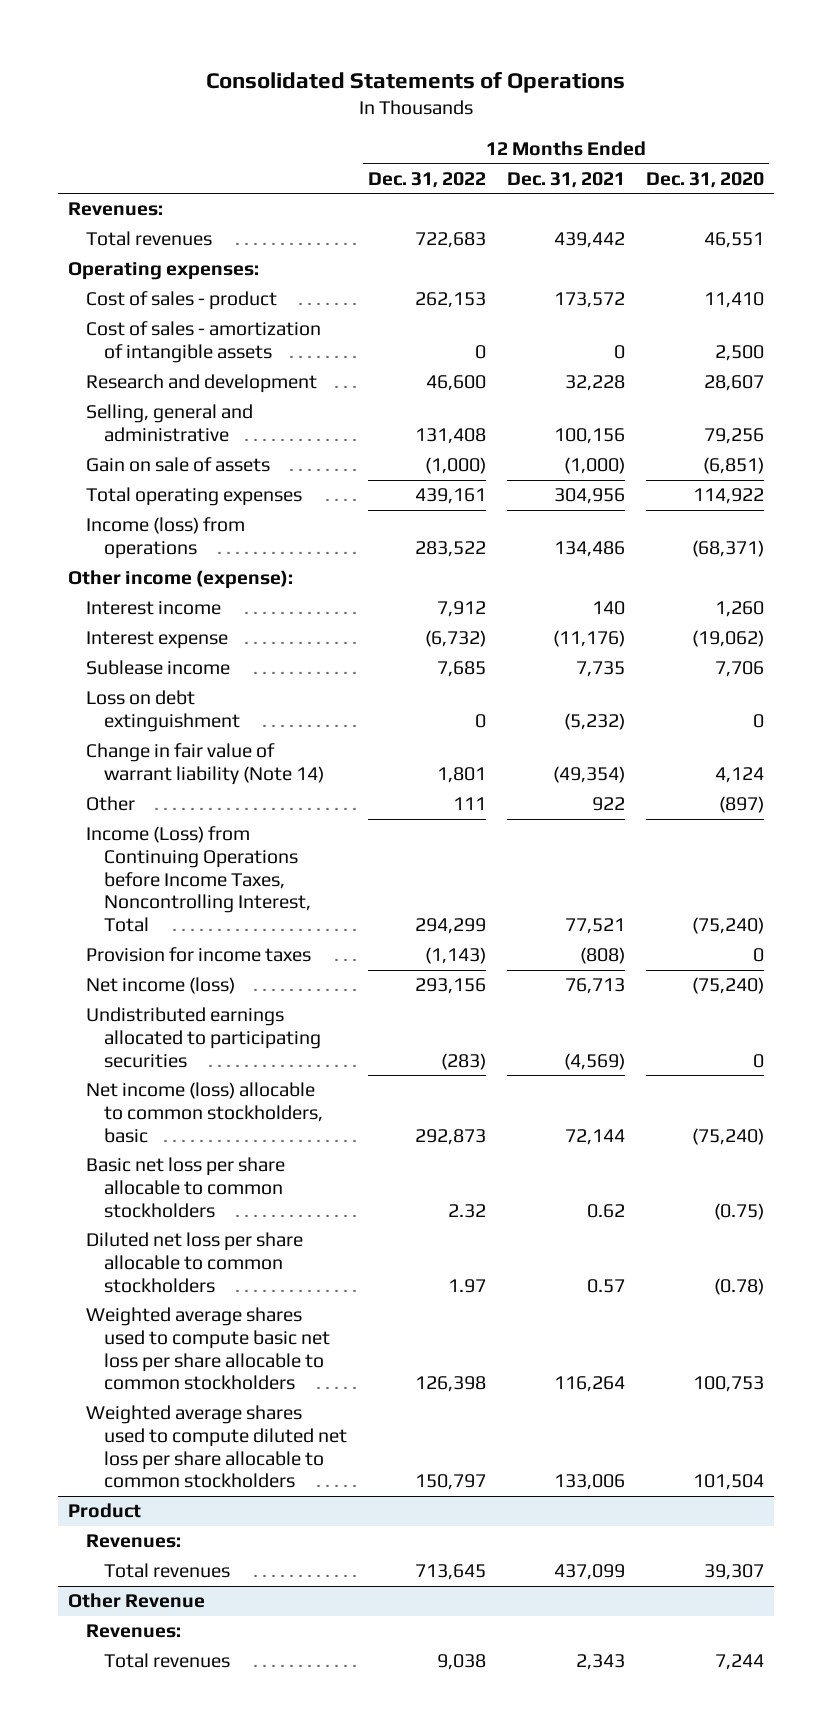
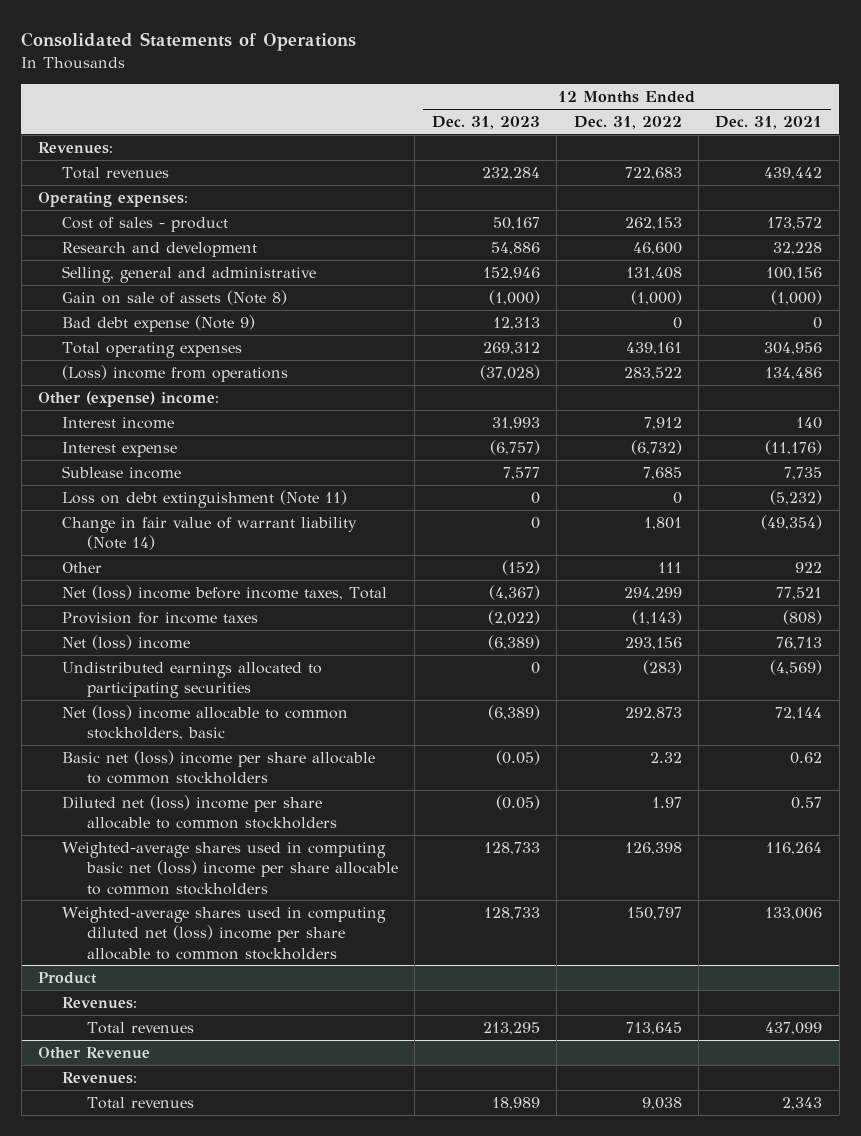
[645,171,764,188] Dec. 31, 2020 -> none
none -> [431,115,540,129] Dec. 31, 2023
[86,321,322,363] Cost of sales - amortization of intangible assets -> none
[86,457,271,473] Gain on sale of assets -> [62,289,288,305] Gain on sale of assets (Note 8)
none -> [62,314,256,332] Bad debt expense (Note 9)
[86,517,246,559] Income (loss) from operations -> [62,364,289,382] (Loss) income from operations
[68,570,294,590] Other income (expense): -> [38,390,220,407] Other (expense) income:
[86,690,240,732] Loss on debt extinguishment -> [62,489,348,508] Loss on debt extinguishment (Note 11)
[86,826,311,932] Income (Loss) from Continuing Operations before Income Taxes, Noncontrolling Interest, Total -> [62,584,388,600] Net (loss) income before income taxes, Total
[86,977,236,995] Net income (loss) -> [62,634,191,650] Net (loss) income
[86,1082,323,1143] Net income (loss) allocable to common stockholders, basic -> [62,704,349,741] Net (loss) income allocable to common stockholders, basic
[86,1157,286,1218] Basic net loss per share allocable to common stockholders -> [62,749,376,785] Basic net (loss) income per share allocable to common stockholders
[86,1232,304,1293] Diluted net loss per share allocable to common stockholders -> [62,794,337,830] Diluted net (loss) income per share allocable to common stockholders
[86,1307,330,1391] Weighted average shares used to compute basic net loss per share allocable to common stockholders -> [62,841,398,895] Weighted-average shares used in computing basic net (loss) income per share allocable to common stockholders
[86,1405,347,1489] Weighted average shares used to compute diluted net loss per share allocable to common stockholders -> [62,906,387,960] Weighted-average shares used in computing diluted net (loss) income per share allocable to common stockholders

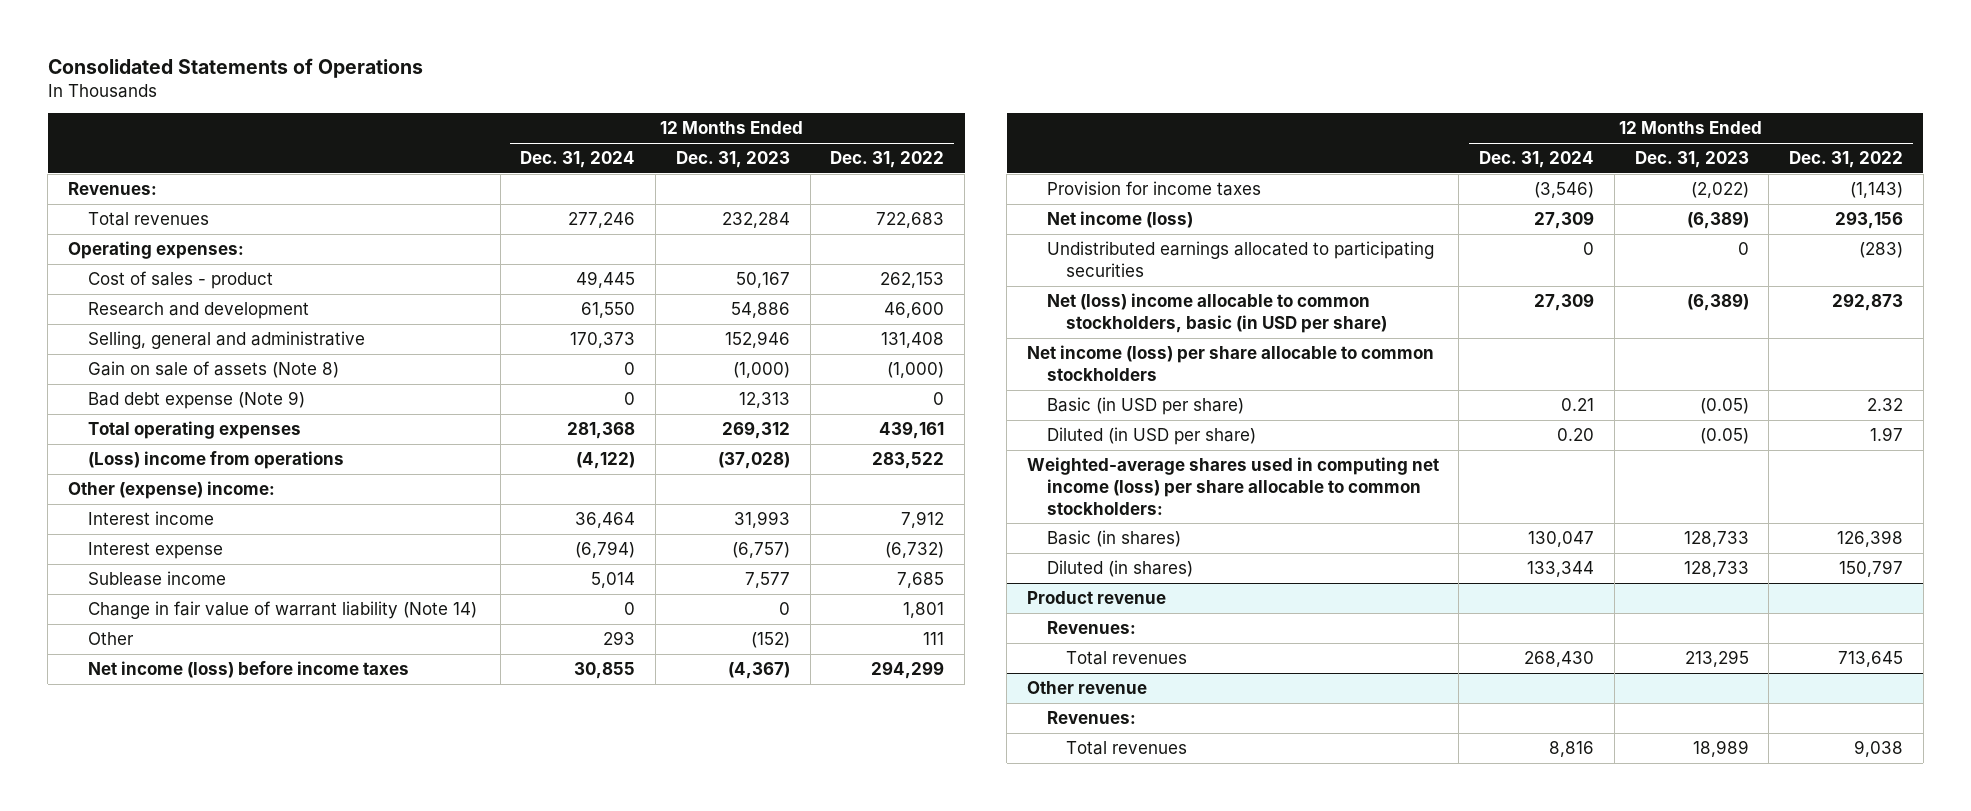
[715,115,823,129] Dec. 31, 2021 -> none
none -> [520,151,636,169] Dec. 31, 2024
[62,489,348,508] Loss on debt extinguishment (Note 11) -> none
[62,584,388,600] Net (loss) income before income taxes, Total -> [87,661,409,679] Net income (loss) before income taxes
[62,634,191,650] Net (loss) income -> [1046,211,1193,229] Net income (loss)
[62,704,349,741] Net (loss) income allocable to common stockholders, basic -> [1046,293,1388,333] Net (loss) income allocable to common stockholders, basic (in USD per share)
none -> [1026,345,1434,381] Net income (loss) per share allocable to common stockholders
[62,749,376,785] Basic net (loss) income per share allocable to common stockholders -> [1046,397,1244,416] Basic (in USD per share)
[62,794,337,830] Diluted net (loss) income per share allocable to common stockholders -> [1046,427,1256,446] Diluted (in USD per share)
none -> [1026,457,1439,515] Weighted-average shares used in computing net income (loss) per share allocable to common stockholders:
[62,841,398,895] Weighted-average shares used in computing basic net (loss) income per share allocable to common stockholders -> [1046,530,1181,548] Basic (in shares)
[62,906,387,960] Weighted-average shares used in computing diluted net (loss) income per share allocable to common stockholders -> [1046,560,1193,578] Diluted (in shares)
[38,971,98,984] Product -> [1026,591,1166,605] Product revenue
[38,1046,151,1059] Other Revenue -> [1026,681,1147,695] Other revenue

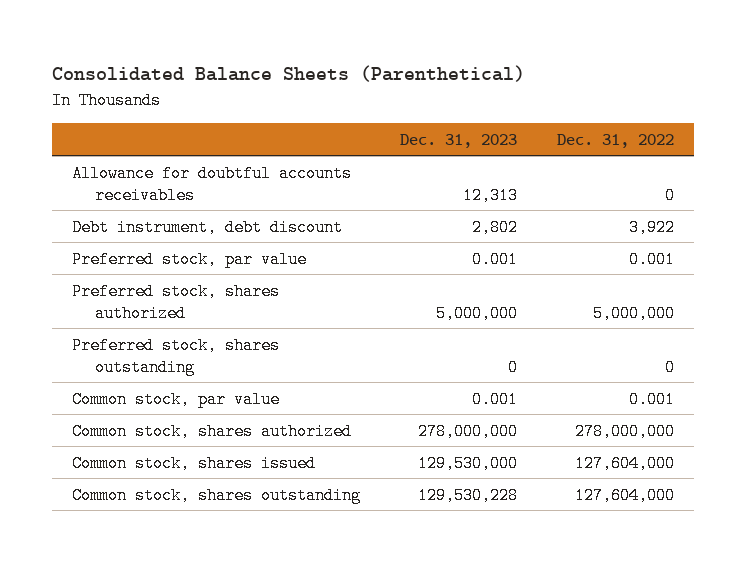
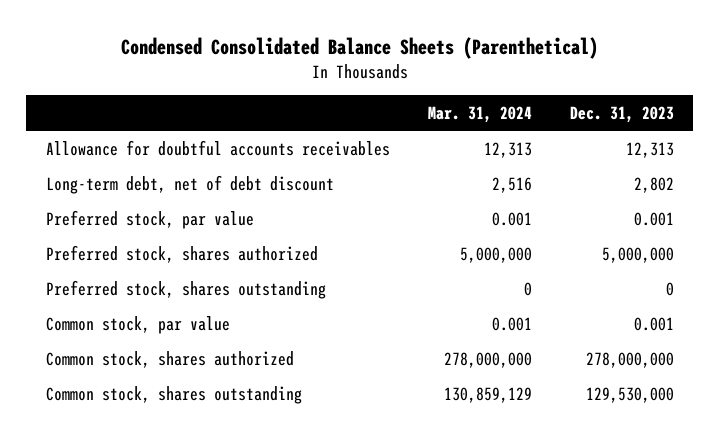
[52,65,526,83] Consolidated Balance Sheets (Parenthetical) -> [120,36,598,59] Condensed Consolidated Balance Sheets (Parenthetical)
[557,133,675,148] Dec. 31, 2022 -> none
none -> [427,105,532,123] Mar. 31, 2024
[72,218,344,236] Debt instrument, debt discount -> [45,174,334,194] Long-term debt, net of debt discount
[72,454,317,472] Common stock, shares issued -> none
[418,486,519,504] 129,530,228 -> [585,386,674,403] 129,530,000

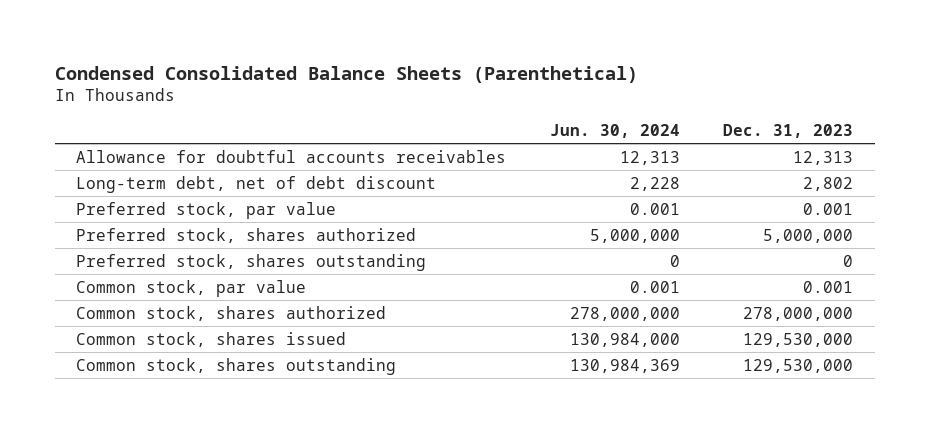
[427,105,532,123] Mar. 31, 2024 -> none
none -> [549,123,680,138] Jun. 30, 2024
none -> [76,331,347,347] Common stock, shares issued

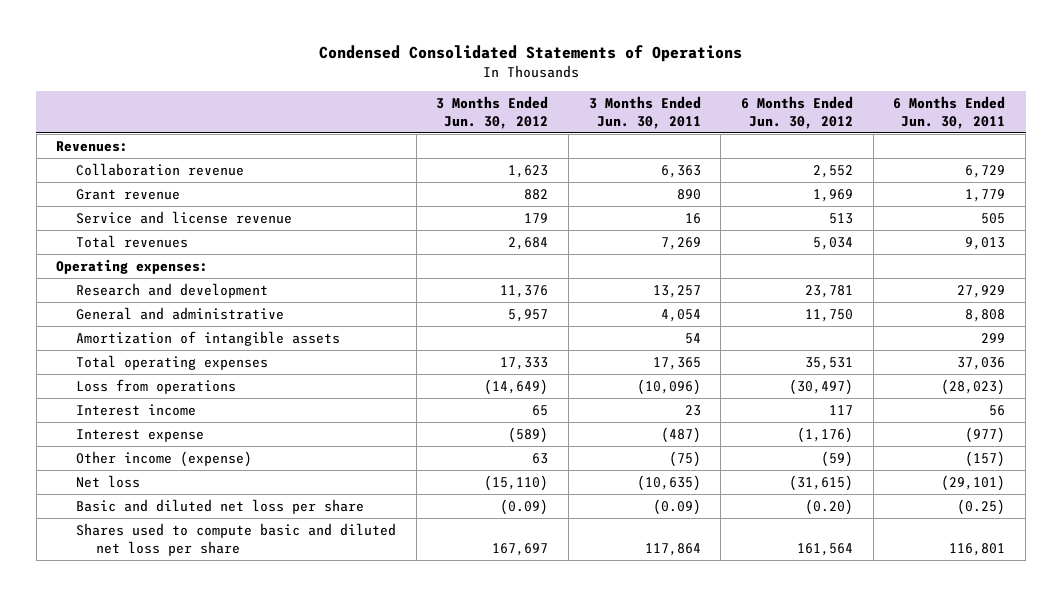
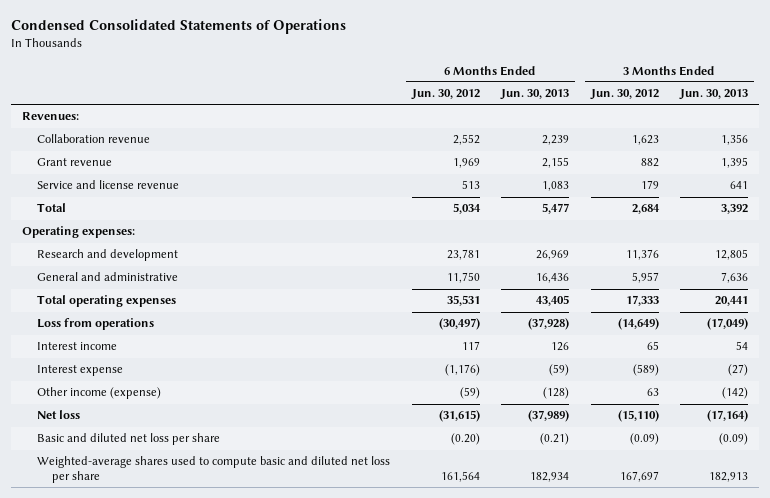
[588,95,701,129] 3 Months Ended Jun. 30, 2011 -> none
[893,95,1006,129] 6 Months Ended Jun. 30, 2011 -> none
none -> [500,89,570,101] Jun. 30, 2013
none -> [679,89,749,101] Jun. 30, 2013
[76,234,189,248] Total revenues -> [37,203,67,213] Total
[76,330,341,346] Amortization of intangible assets -> none
[76,522,397,557] Shares used to compute basic and diluted net loss per share -> [37,456,391,483] Weighted-average shares used to compute basic and diluted net loss per share

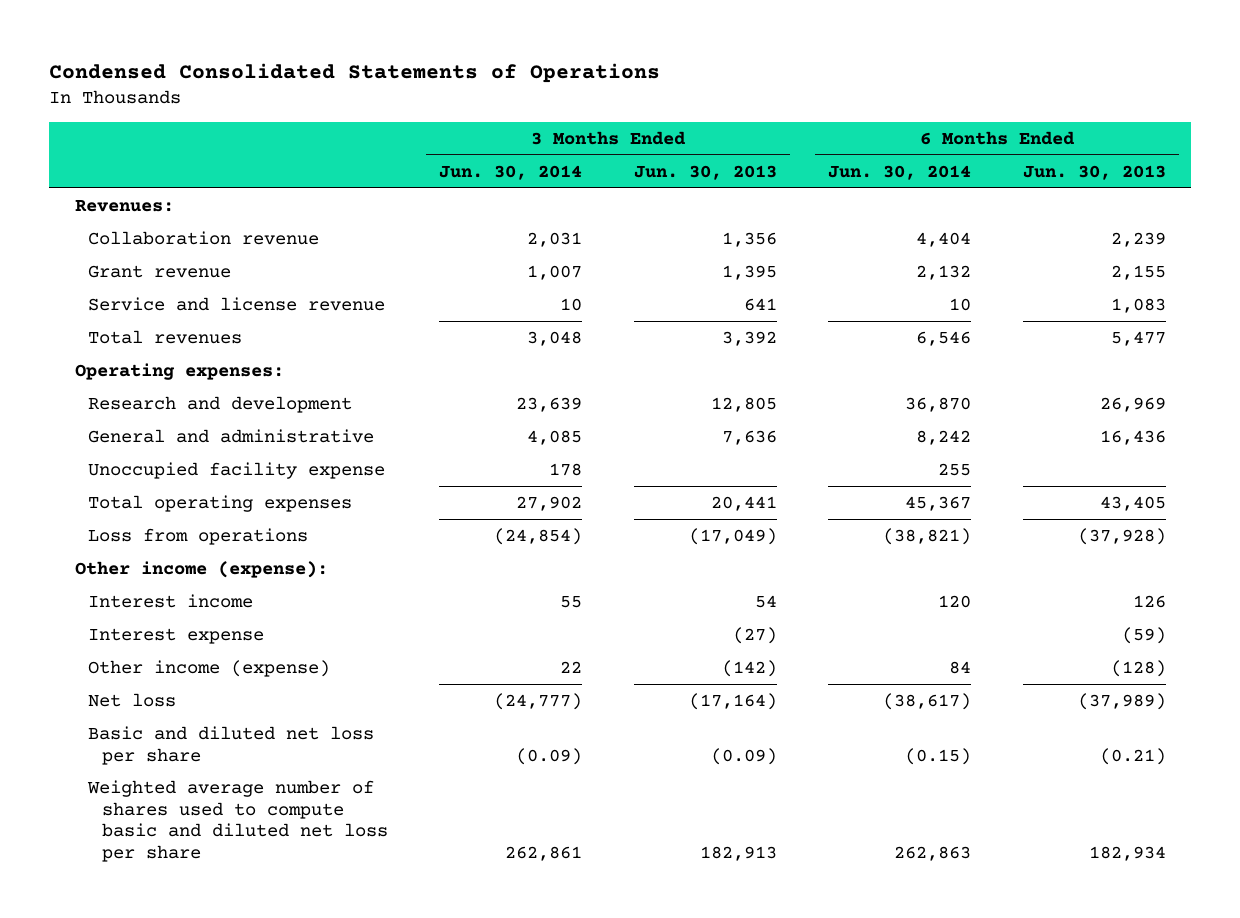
[410,89,480,101] Jun. 30, 2012 -> none
[589,89,659,101] Jun. 30, 2012 -> none
none -> [439,164,583,180] Jun. 30, 2014
none -> [828,164,972,180] Jun. 30, 2014
[37,203,67,213] Total -> [88,329,243,344] Total revenues
none -> [88,461,386,479] Unoccupied facility expense
none -> [74,560,328,578] Other income (expense):
[37,456,391,483] Weighted-average shares used to compute basic and diluted net loss per share -> [87,779,388,862] Weighted average number of shares used to compute basic and diluted net loss per share

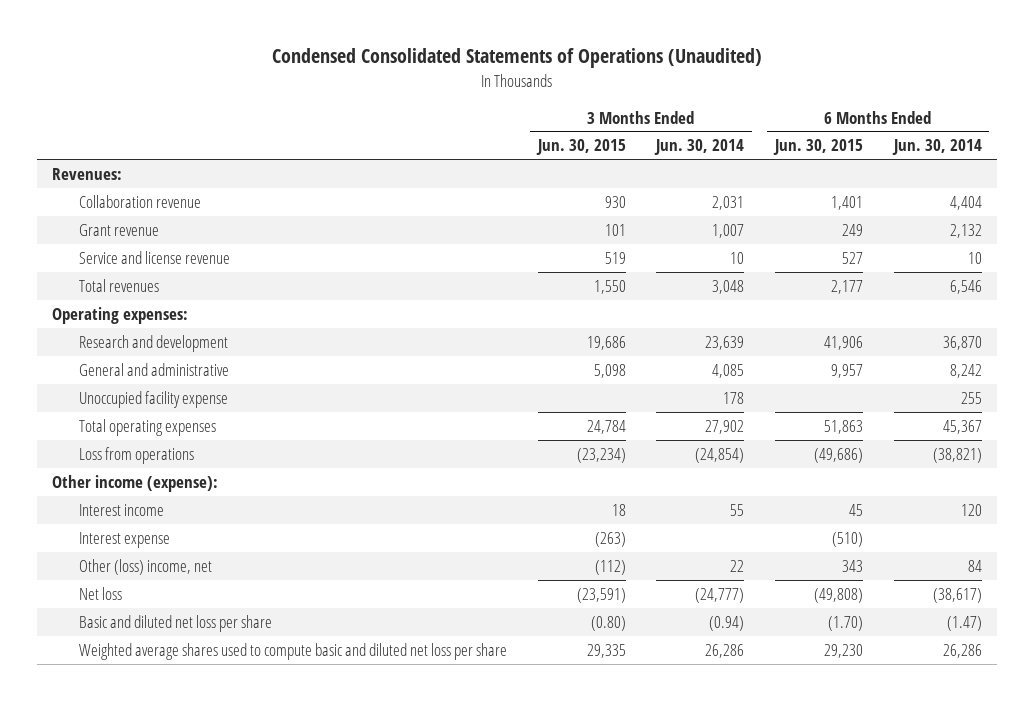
[48,63,660,84] Condensed Consolidated Statements of Operations -> [271,48,762,69] Condensed Consolidated Statements of Operations (Unaudited)
[633,164,777,180] Jun. 30, 2013 -> none
[1022,164,1166,180] Jun. 30, 2013 -> none
none -> [535,139,626,156] Jun. 30, 2015
none -> [772,139,863,156] Jun. 30, 2015
[88,659,331,677] Other income (expense) -> [78,558,212,575] Other (loss) income, net
[516,747,583,765] (0.09) -> [709,615,745,631] (0.94)
[905,747,972,765] (0.15) -> [946,615,982,631] (1.47)
[87,779,388,862] Weighted average number of shares used to compute basic and diluted net loss per share -> [78,642,507,660] Weighted average shares used to compute basic and diluted net loss per share
[505,845,583,861] 262,861 -> [705,643,745,658] 26,286
[894,845,972,861] 262,863 -> [942,643,982,658] 26,286

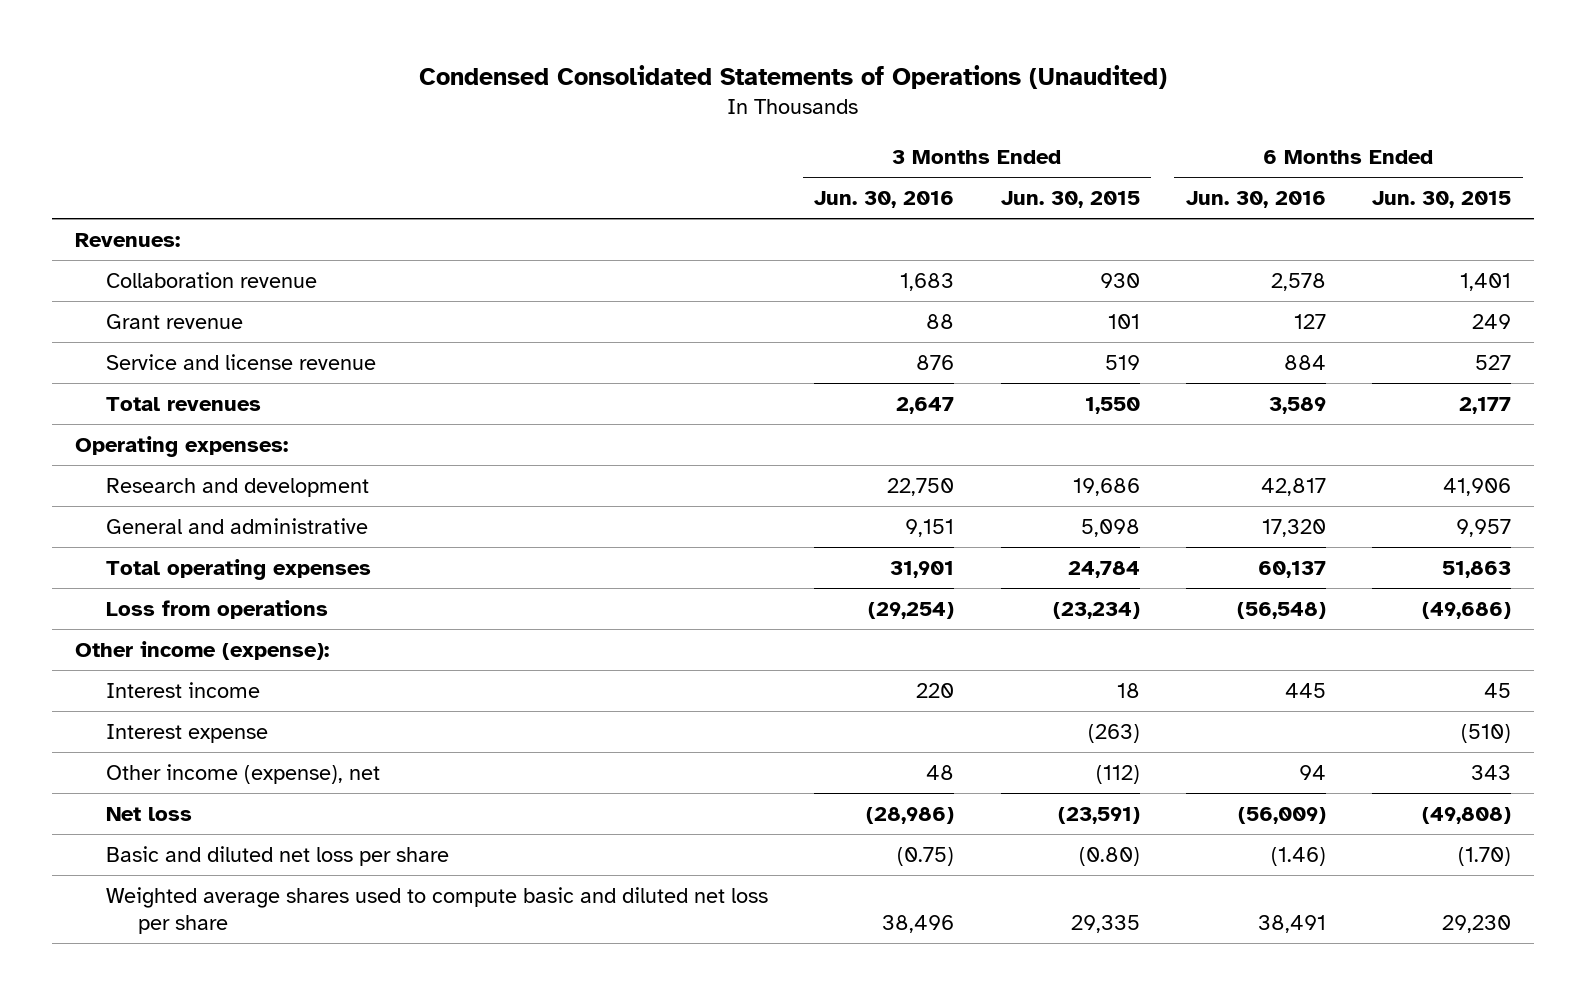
[654,139,745,156] Jun. 30, 2014 -> none
[891,139,982,156] Jun. 30, 2014 -> none
none -> [814,190,955,208] Jun. 30, 2016
none -> [1185,190,1326,208] Jun. 30, 2016
[78,390,228,408] Unoccupied facility expense -> none
[78,558,212,575] Other (loss) income, net -> [106,763,381,784] Other income (expense), net

